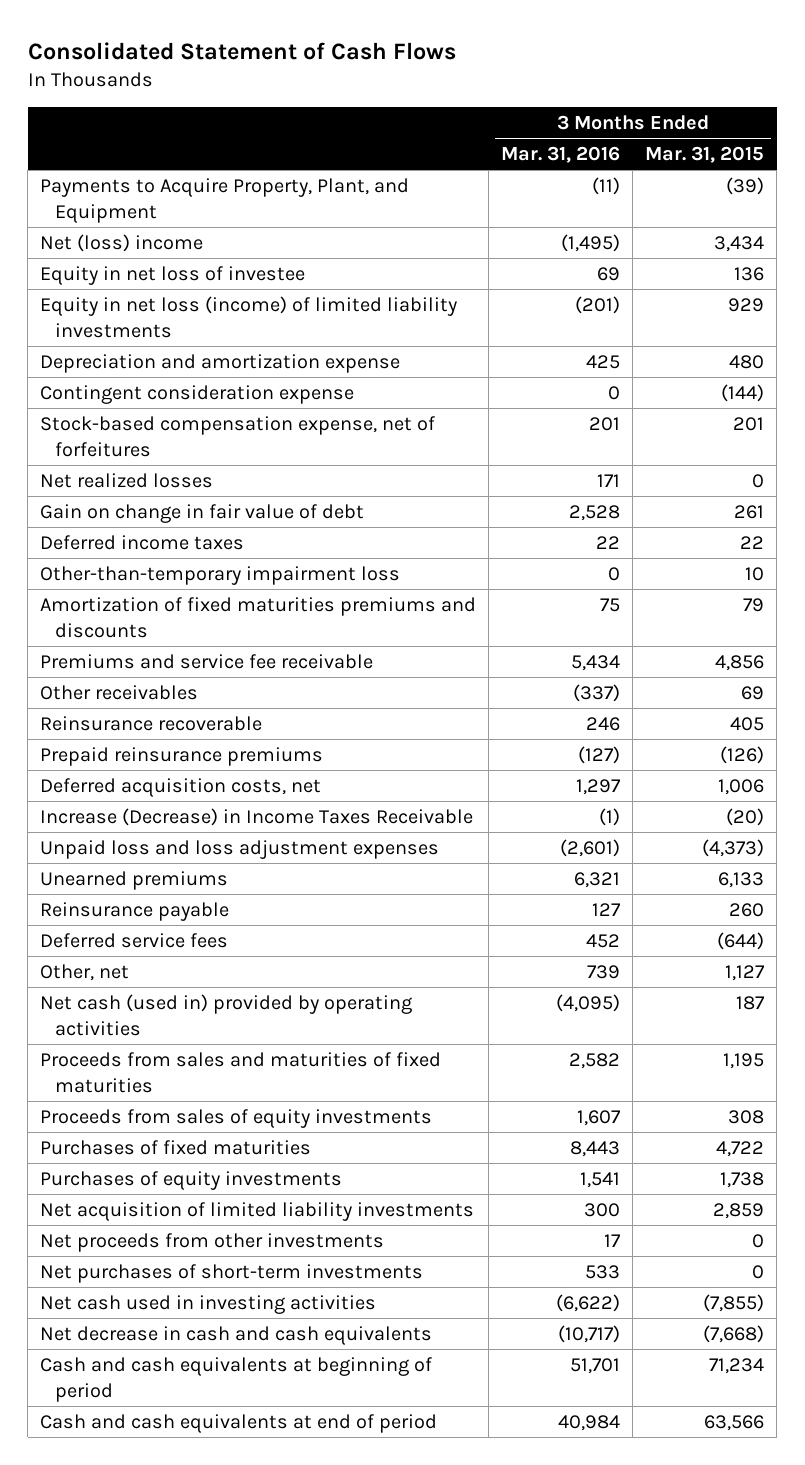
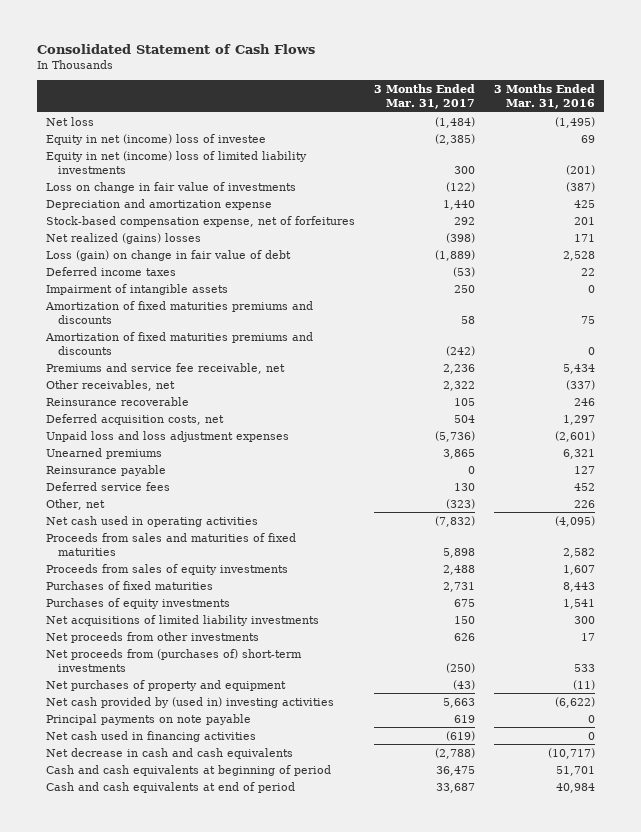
[645,146,765,164] Mar. 31, 2015 -> none
none -> [373,83,475,110] 3 Months Ended Mar. 31, 2017
[40,178,410,223] Payments to Acquire Property, Plant, and Equipment -> none
[40,234,204,253] Net (loss) income -> [46,116,95,126] Net loss
[40,266,306,286] Equity in net loss of investee -> [46,133,267,145] Equity in net (income) loss of investee
[40,296,458,338] Equity in net loss (income) of limited liability investments -> [46,150,308,174] Equity in net (income) loss of limited liability investments
none -> [46,181,297,193] Loss on change in fair value of investments
[40,385,355,405] Contingent consideration expense -> none
[40,473,214,489] Net realized losses -> [46,232,202,244] Net realized (gains) losses
[40,504,365,524] Gain on change in fair value of debt -> [46,249,292,261] Loss (gain) on change in fair value of debt
[40,566,401,586] Other-than-temporary impairment loss -> none
none -> [46,283,229,295] Impairment of intangible assets
none -> [45,331,314,355] Amortization of fixed maturities premiums and discounts
[40,654,374,670] Premiums and service fee receivable -> [46,362,286,374] Premiums and service fee receivable, net
[40,685,199,701] Other receivables -> [46,379,176,391] Other receivables, net
[40,747,324,767] Prepaid reinsurance premiums -> none
[40,808,474,827] Increase (Decrease) in Income Taxes Receivable -> none
[587,965,621,980] 739 -> [573,499,595,508] 226
[40,994,413,1036] Net cash (used in) provided by operating activities -> [46,515,259,527] Net cash used in operating activities
[40,1202,475,1222] Net acquisition of limited liability investments -> [46,614,320,626] Net acquisitions of limited liability investments
[40,1264,424,1284] Net purchases of short-term investments -> [46,648,303,672] Net proceeds from (purchases of) short-term investments
none -> [46,679,287,691] Net purchases of property and equipment
[40,1295,377,1315] Net cash used in investing activities -> [46,696,335,708] Net cash provided by (used in) investing activities
none -> [46,713,252,725] Principal payments on note payable
none -> [46,730,257,742] Net cash used in financing activities

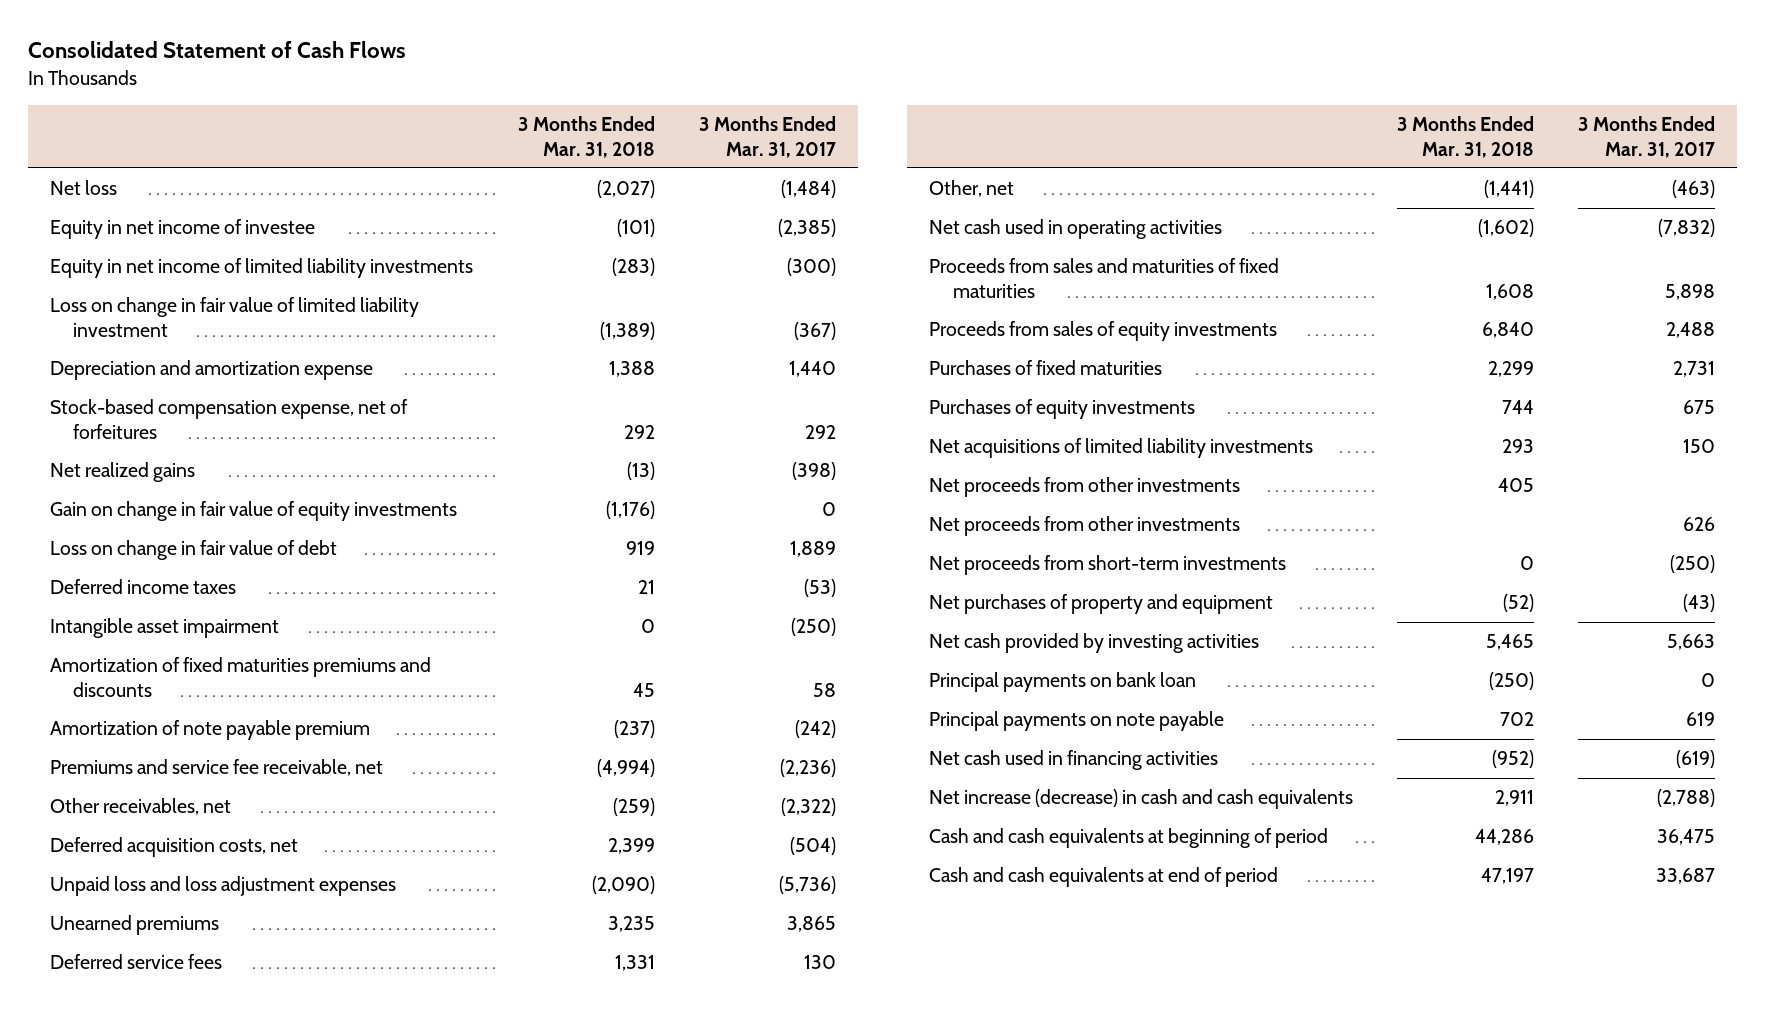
[493,83,595,110] 3 Months Ended Mar. 31, 2016 -> none
none -> [517,115,655,158] 3 Months Ended Mar. 31, 2018
[46,133,267,145] Equity in net (income) loss of investee -> [49,219,315,240] Equity in net income of investee
[46,150,308,174] Equity in net (income) loss of limited liability investments -> [49,258,473,279] Equity in net income of limited liability investments
[453,165,475,174] 300 -> [786,258,836,277] (300)
[46,181,297,193] Loss on change in fair value of investments -> [49,297,419,338] Loss on change in fair value of limited liability investment
[445,181,475,192] (122) -> [793,322,836,341] (367)
[46,232,202,244] Net realized (gains) losses -> [49,462,195,483] Net realized gains
none -> [49,501,457,522] Gain on change in fair value of equity investments
[46,249,292,261] Loss (gain) on change in fair value of debt -> [49,540,337,561] Loss on change in fair value of debt
[434,249,475,261] (1,889) -> [789,541,836,558] 1,889
[46,283,229,295] Impairment of intangible assets -> [49,618,279,639] Intangible asset impairment
[453,284,475,293] 250 -> [790,618,836,637] (250)
[46,396,190,406] Reinsurance recoverable -> none
[45,331,314,355] Amortization of fixed maturities premiums and discounts -> [49,720,370,741] Amortization of note payable premium
[442,363,475,374] 2,236 -> [779,759,836,778] (2,236)
[442,380,475,391] 2,322 -> [780,798,836,817] (2,322)
[453,414,475,423] 504 -> [789,837,836,856] (504)
[46,464,167,476] Reinsurance payable -> none
[445,498,475,509] (323) -> [1672,180,1716,199] (463)
none -> [929,477,1241,498] Net proceeds from other investments
[46,648,303,672] Net proceeds from (purchases of) short-term investments -> [929,555,1287,576] Net proceeds from short-term investments
[46,696,335,708] Net cash provided by (used in) investing activities -> [929,633,1260,654] Net cash provided by investing activities
none -> [929,672,1197,693] Principal payments on bank loan
[46,747,294,759] Net decrease in cash and cash equivalents -> [929,789,1354,810] Net increase (decrease) in cash and cash equivalents

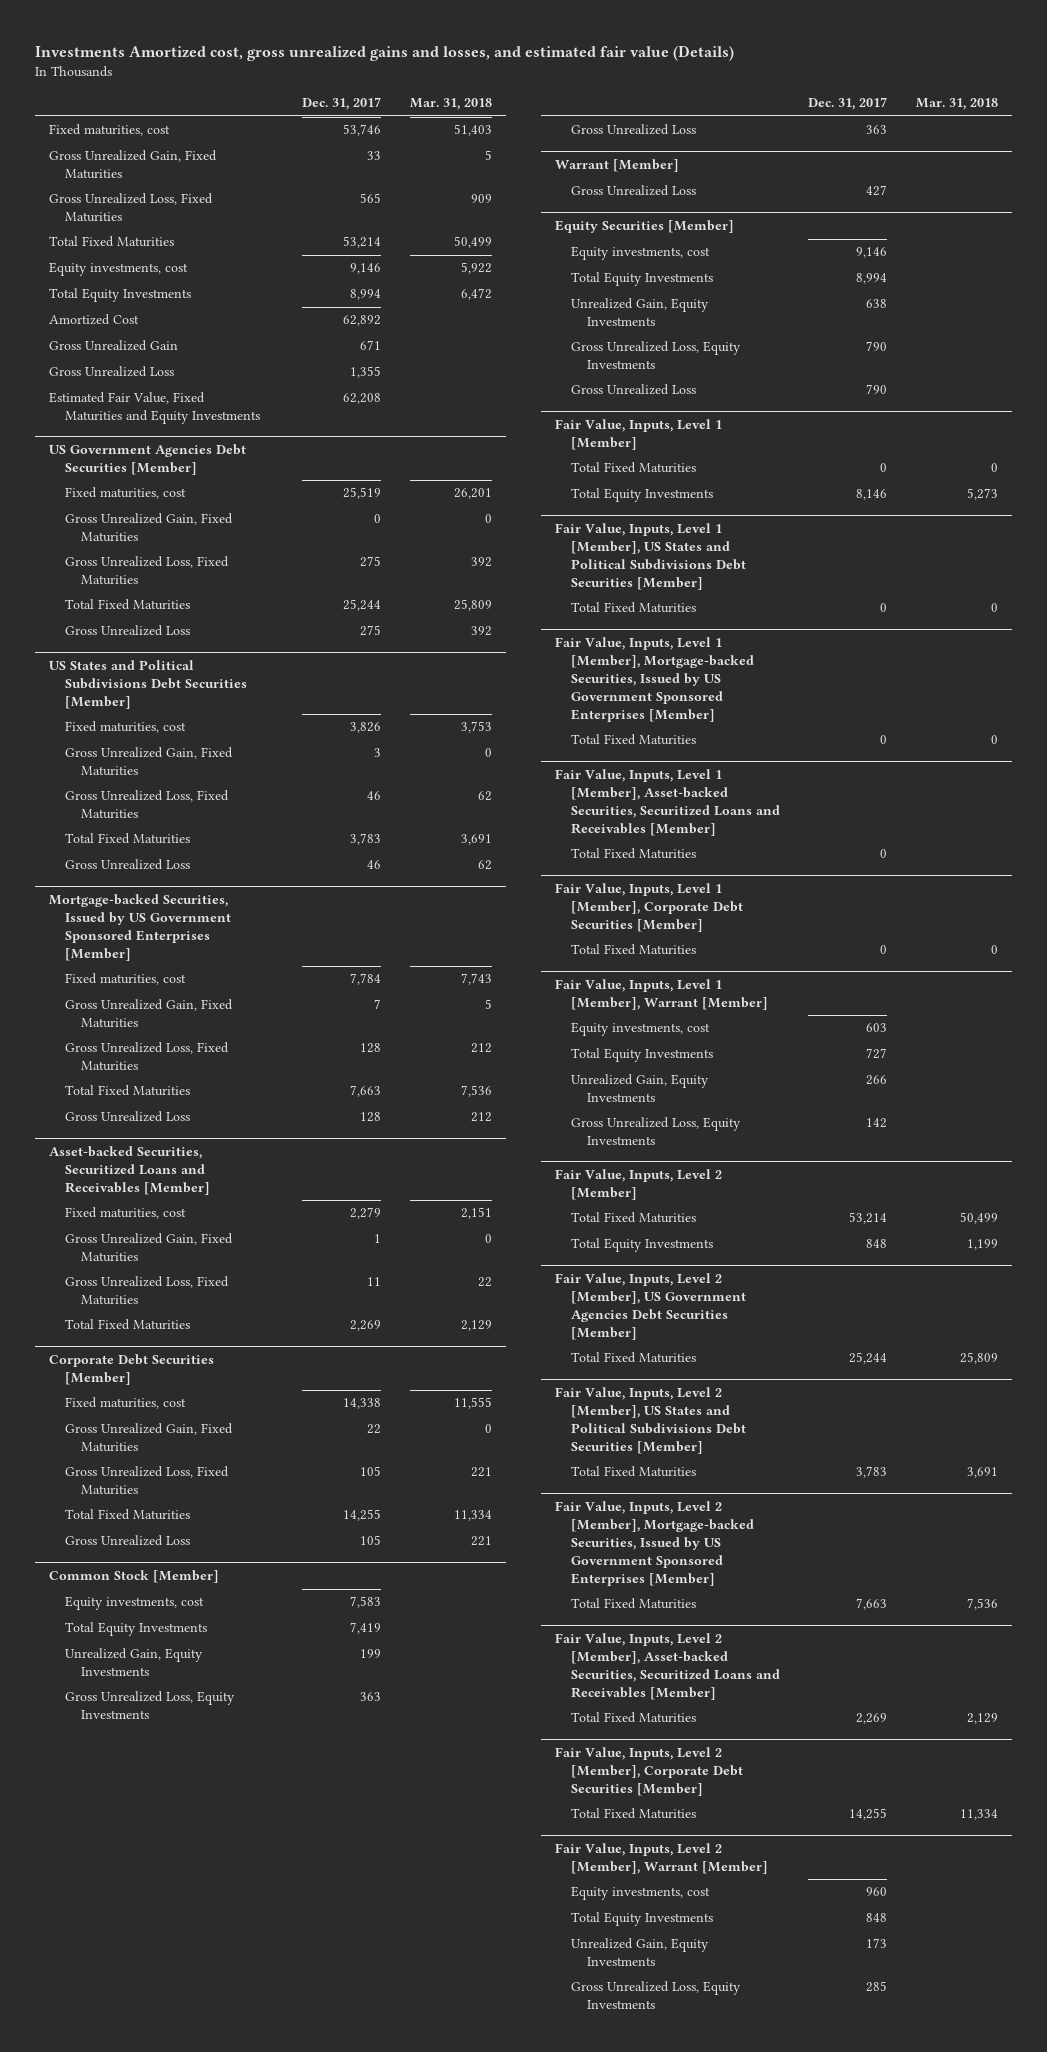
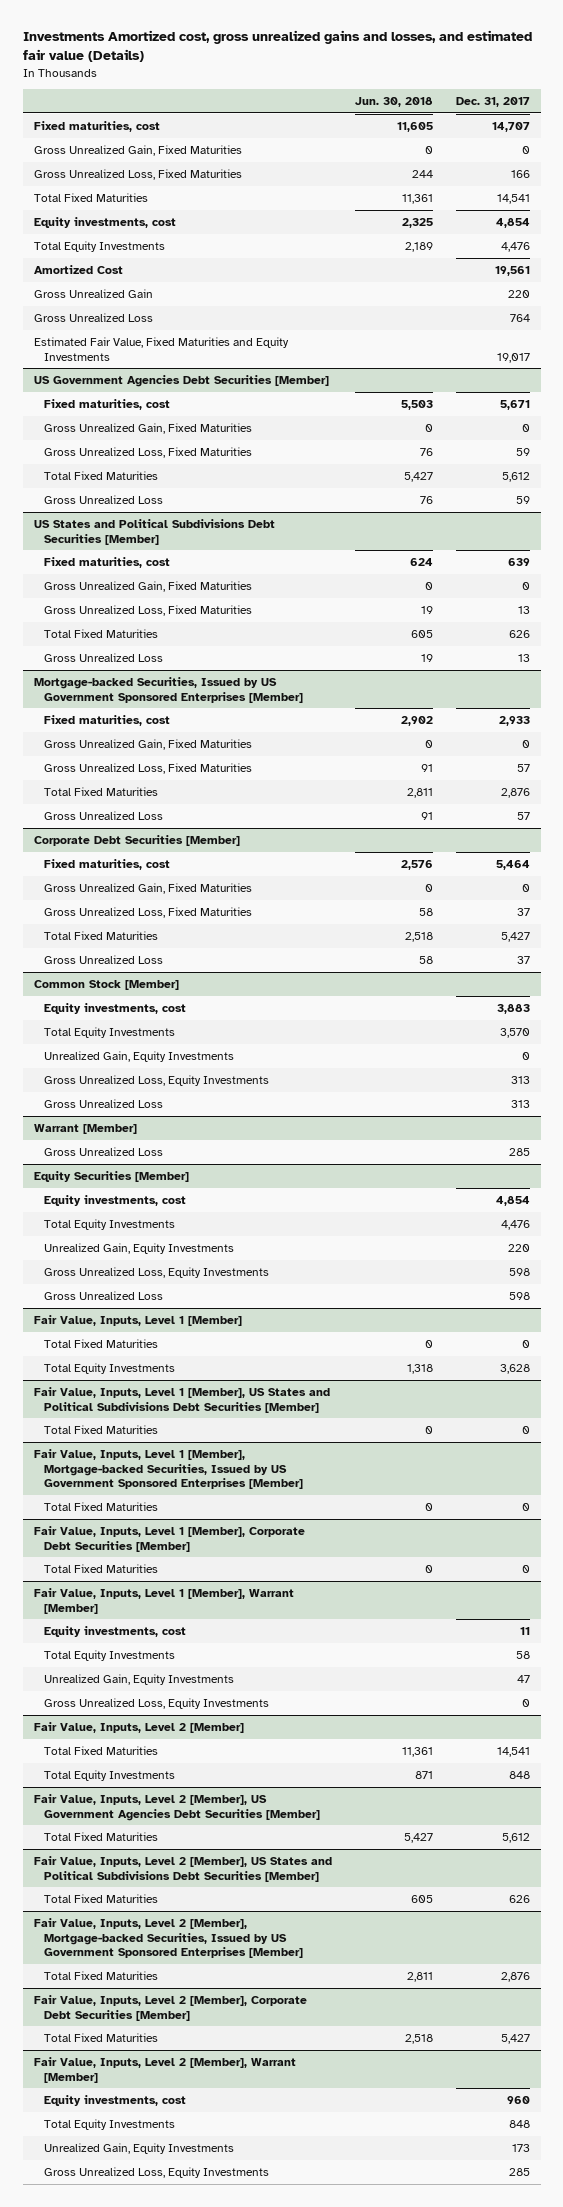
[409,98,492,111] Mar. 31, 2018 -> none
none -> [354,97,433,108] Jun. 30, 2018
[343,124,382,137] 53,746 -> [491,122,530,133] 14,707
[367,151,382,161] 33 -> [521,146,530,155] 0
[360,193,382,204] 565 -> [510,170,530,179] 166
[343,236,382,249] 53,214 -> [496,194,530,205] 14,541
[350,263,382,275] 9,146 -> [495,218,530,229] 4,854
[350,289,382,301] 8,994 -> [500,242,530,253] 4,476
[343,315,382,327] 62,892 -> [494,266,530,277] 19,561
[360,340,382,351] 671 -> [507,290,530,299] 220
[350,366,382,379] 1,355 -> [509,314,530,323] 764
[343,393,382,405] 62,208 -> [496,352,530,363] 19,017
[343,487,382,500] 25,519 -> [499,400,530,411] 5,671
[360,556,382,568] 275 -> [515,448,530,457] 59
[343,599,382,612] 25,244 -> [501,472,530,483] 5,612
[360,625,382,637] 275 -> [515,496,530,505] 59
[350,722,382,734] 3,826 -> [507,558,530,567] 639
[374,748,382,758] 3 -> [521,582,530,591] 0
[367,791,382,801] 46 -> [517,606,530,615] 13
[350,833,382,846] 3,783 -> [508,630,530,639] 626
[367,860,382,870] 46 -> [517,654,530,663] 13
[49,1146,211,1196] Asset-backed Securities, Securitized Loans and Receivables [Member] -> none
[65,1207,187,1220] Fixed maturities, cost -> none
[65,1233,234,1263] Gross Unrealized Gain, Fixed Maturities -> none
[65,1276,230,1306] Gross Unrealized Loss, Fixed Maturities -> none
[65,1319,191,1331] Total Fixed Maturities -> none
[350,973,382,986] 7,784 -> [498,716,530,727] 2,933
[374,999,382,1010] 7 -> [521,740,530,749] 0
[360,1043,382,1054] 128 -> [516,764,530,773] 57
[350,1085,382,1098] 7,663 -> [500,788,530,799] 2,876
[360,1112,382,1123] 128 -> [516,812,530,821] 57
[343,1398,382,1410] 14,338 -> [495,860,530,871] 5,464
[367,1424,382,1435] 22 -> [521,884,530,893] 0
[360,1466,382,1477] 105 -> [516,908,530,917] 37
[343,1509,382,1522] 14,255 -> [500,932,530,943] 5,427
[360,1535,382,1546] 105 -> [516,956,530,965] 37
[350,1596,382,1609] 7,583 -> [496,1004,530,1015] 3,883
[350,1622,382,1635] 7,419 -> [499,1028,530,1039] 3,570
[360,1649,382,1659] 199 -> [521,1052,530,1061] 0
[360,1692,382,1702] 363 -> [510,1076,530,1085] 313
[866,125,888,135] 363 -> [510,1100,530,1109] 313
[866,185,888,197] 427 -> [508,1148,530,1157] 285
[856,247,888,259] 9,146 -> [495,1196,530,1207] 4,854
[856,273,888,285] 8,994 -> [500,1220,530,1231] 4,476
[866,299,888,309] 638 -> [507,1244,530,1253] 220
[866,341,888,352] 790 -> [508,1268,530,1277] 598
[866,384,888,395] 790 -> [508,1292,530,1301] 598
[856,489,888,501] 8,146 -> [499,1364,530,1375] 3,628
[555,769,781,837] Fair Value, Inputs, Level 1 [Member], Asset-backed Securities, Securitized Loans and Receivables [Member] -> none
[571,848,697,860] Total Fixed Maturities -> none
[866,1023,888,1033] 603 -> [519,1627,530,1636] 11
[866,1048,888,1060] 727 -> [515,1651,530,1660] 58
[866,1075,888,1086] 266 -> [516,1675,530,1684] 47
[866,1118,888,1129] 142 -> [521,1699,530,1708] 0
[849,1212,888,1225] 53,214 -> [496,1747,530,1758] 14,541
[849,1352,888,1365] 25,244 -> [501,1833,530,1844] 5,612
[856,1466,888,1479] 3,783 -> [508,1895,530,1904] 626
[555,1633,781,1701] Fair Value, Inputs, Level 2 [Member], Asset-backed Securities, Securitized Loans and Receivables [Member] -> none
[571,1712,697,1724] Total Fixed Maturities -> none
[856,1598,888,1611] 7,663 -> [500,1972,530,1983] 2,876
[849,1808,888,1821] 14,255 -> [500,2034,530,2045] 5,427

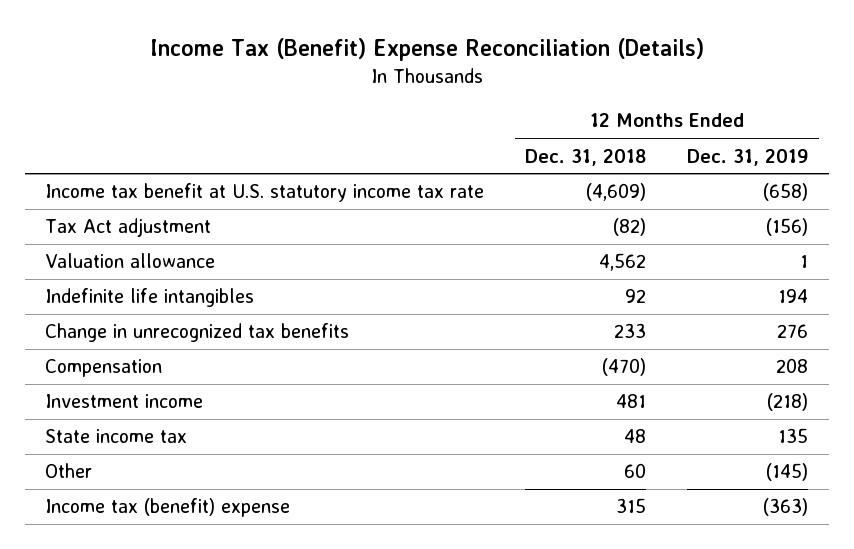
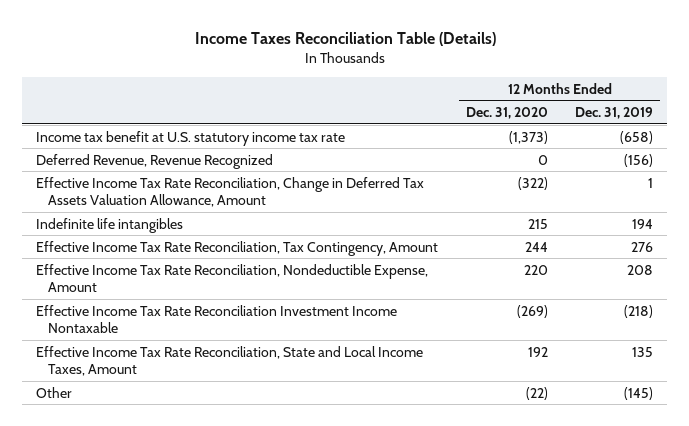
[149,37,704,61] Income Tax (Benefit) Expense Reconciliation (Details) -> [194,31,496,46] Income Taxes Reconciliation Table (Details)
[525,148,647,166] Dec. 31, 2018 -> none
none -> [465,107,548,120] Dec. 31, 2020
[45,218,212,238] Tax Act adjustment -> [35,153,273,169] Deferred Revenue, Revenue Recognized
[45,253,216,269] Valuation allowance -> [35,176,424,207] Effective Income Tax Rate Reconciliation, Change in Deferred Tax Assets Valuation Allowance, Amount
[45,323,350,343] Change in unrecognized tax benefits -> [35,240,438,256] Effective Income Tax Rate Reconciliation, Tax Contingency, Amount
[45,359,163,378] Compensation -> [35,263,428,292] Effective Income Tax Rate Reconciliation, Nondeductible Expense, Amount
[45,394,204,409] Investment income -> [35,304,397,333] Effective Income Tax Rate Reconciliation Investment Income Nontaxable
[45,429,188,444] State income tax -> [35,345,423,376] Effective Income Tax Rate Reconciliation, State and Local Income Taxes, Amount
[45,498,291,518] Income tax (benefit) expense -> none

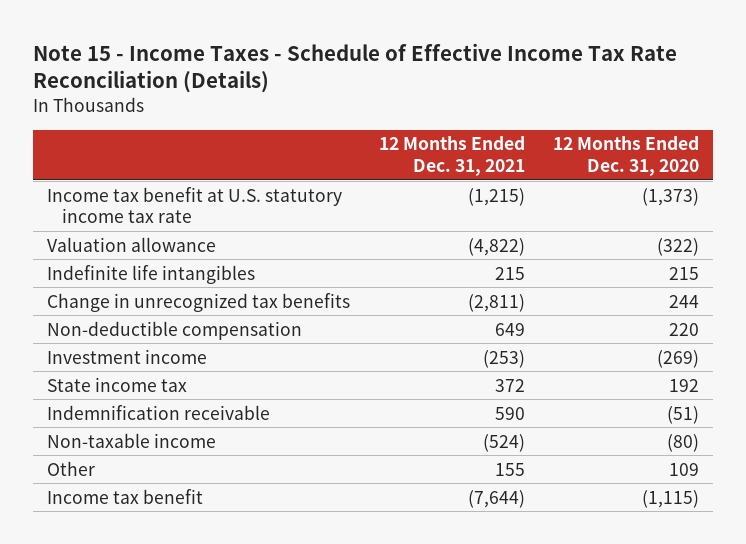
[194,31,496,46] Income Taxes Reconciliation Table (Details) -> [33,42,678,94] Note 15 - Income Taxes - Schedule of Effective Income Tax Rate Reconciliation (Details)
[575,107,654,120] Dec. 31, 2019 -> none
none -> [378,136,525,176] 12 Months Ended Dec. 31, 2021
[35,153,273,169] Deferred Revenue, Revenue Recognized -> none
[35,176,424,207] Effective Income Tax Rate Reconciliation, Change in Deferred Tax Assets Valuation Allowance, Amount -> [47,236,217,252] Valuation allowance
[35,263,428,292] Effective Income Tax Rate Reconciliation, Nondeductible Expense, Amount -> none
[35,240,438,256] Effective Income Tax Rate Reconciliation, Tax Contingency, Amount -> [47,292,351,312] Change in unrecognized tax benefits
none -> [47,320,303,340] Non-deductible compensation
[35,304,397,333] Effective Income Tax Rate Reconciliation Investment Income Nontaxable -> [47,348,208,364] Investment income
[35,345,423,376] Effective Income Tax Rate Reconciliation, State and Local Income Taxes, Amount -> [47,376,188,392] State income tax
none -> [47,404,271,420] Indemnification receivable
none -> [47,432,217,448] Non-taxable income
[525,386,548,400] (22) -> [668,462,699,476] 109
none -> [47,488,204,504] Income tax benefit

